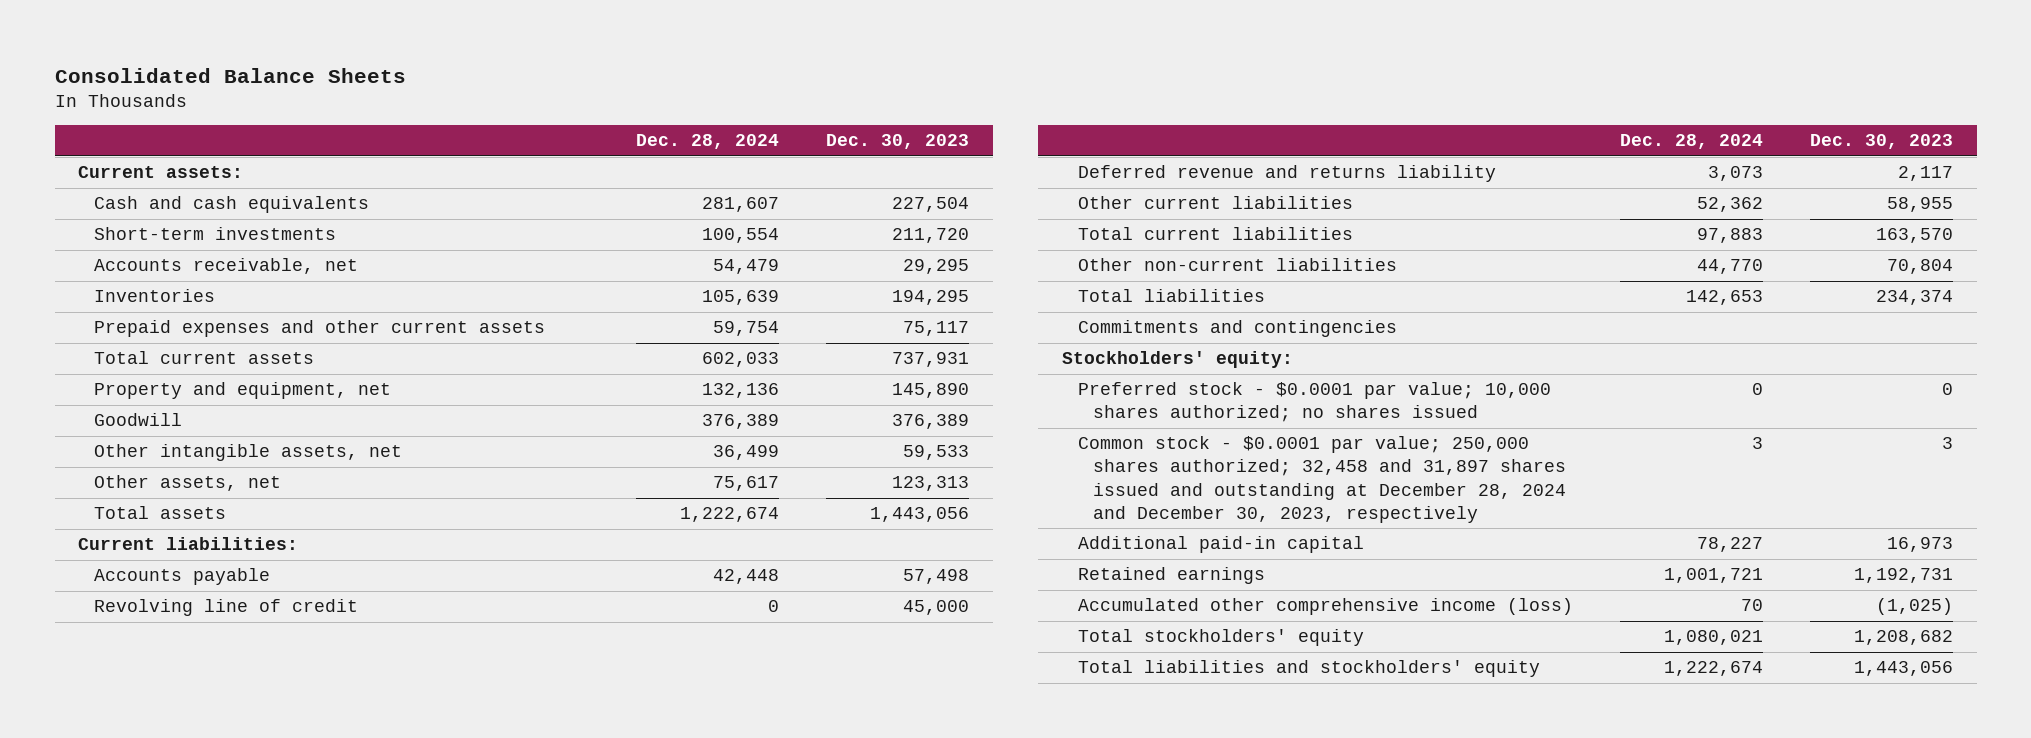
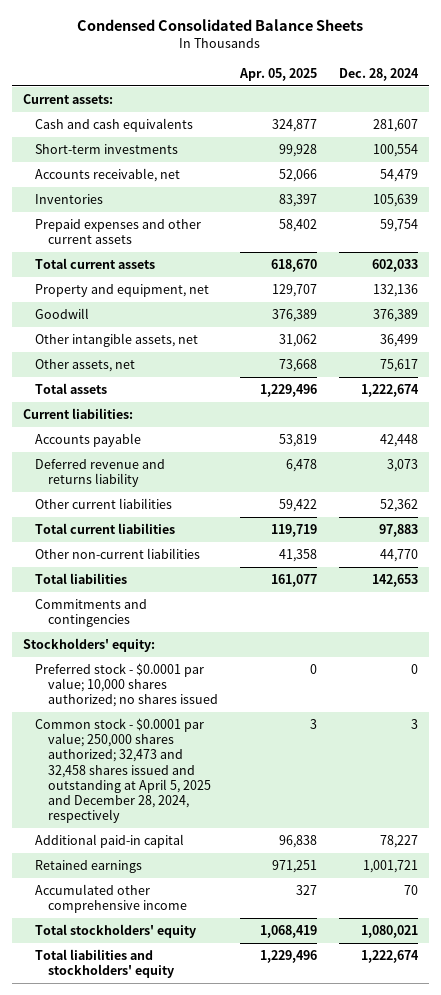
[54,67,406,83] Consolidated Balance Sheets -> [77,19,364,32] Condensed Consolidated Balance Sheets
[826,134,970,150] Dec. 30, 2023 -> none
none -> [238,68,317,82] Apr. 05, 2025
[94,599,359,617] Revolving line of credit -> none
[1077,436,1567,523] Common stock - $0.0001 par value; 250,000 shares authorized; 32,458 and 31,897 shares issued and outstanding at December 28, 2024 and December 30, 2023, respectively -> [35,717,211,824] Common stock - $0.0001 par value; 250,000 shares authorized; 32,473 and 32,458 shares issued and outstanding at April 5, 2025 and December 28, 2024, respectively
[1077,598,1573,616] Accumulated other comprehensive income (loss) -> [35,883,187,914] Accumulated other comprehensive income

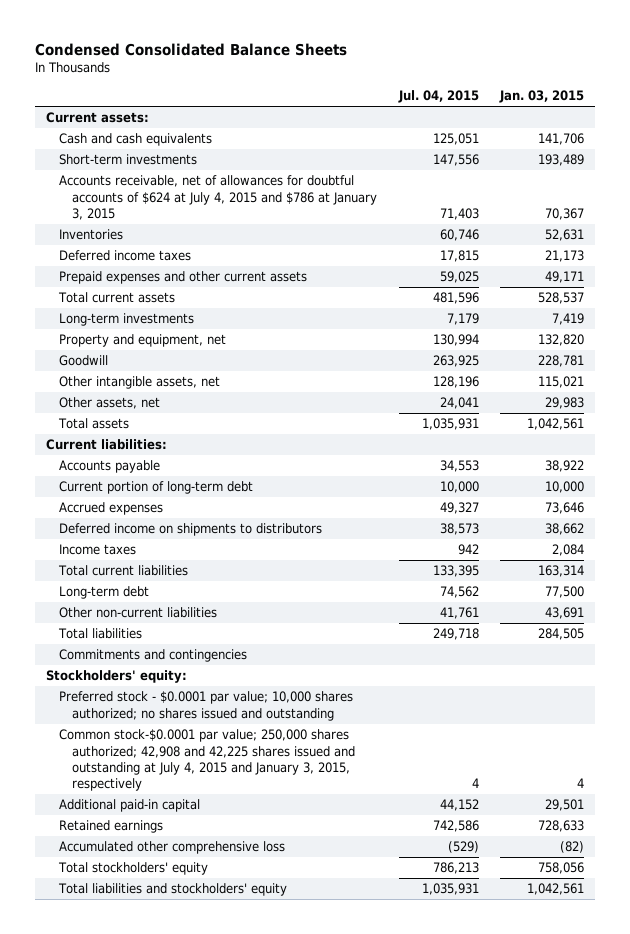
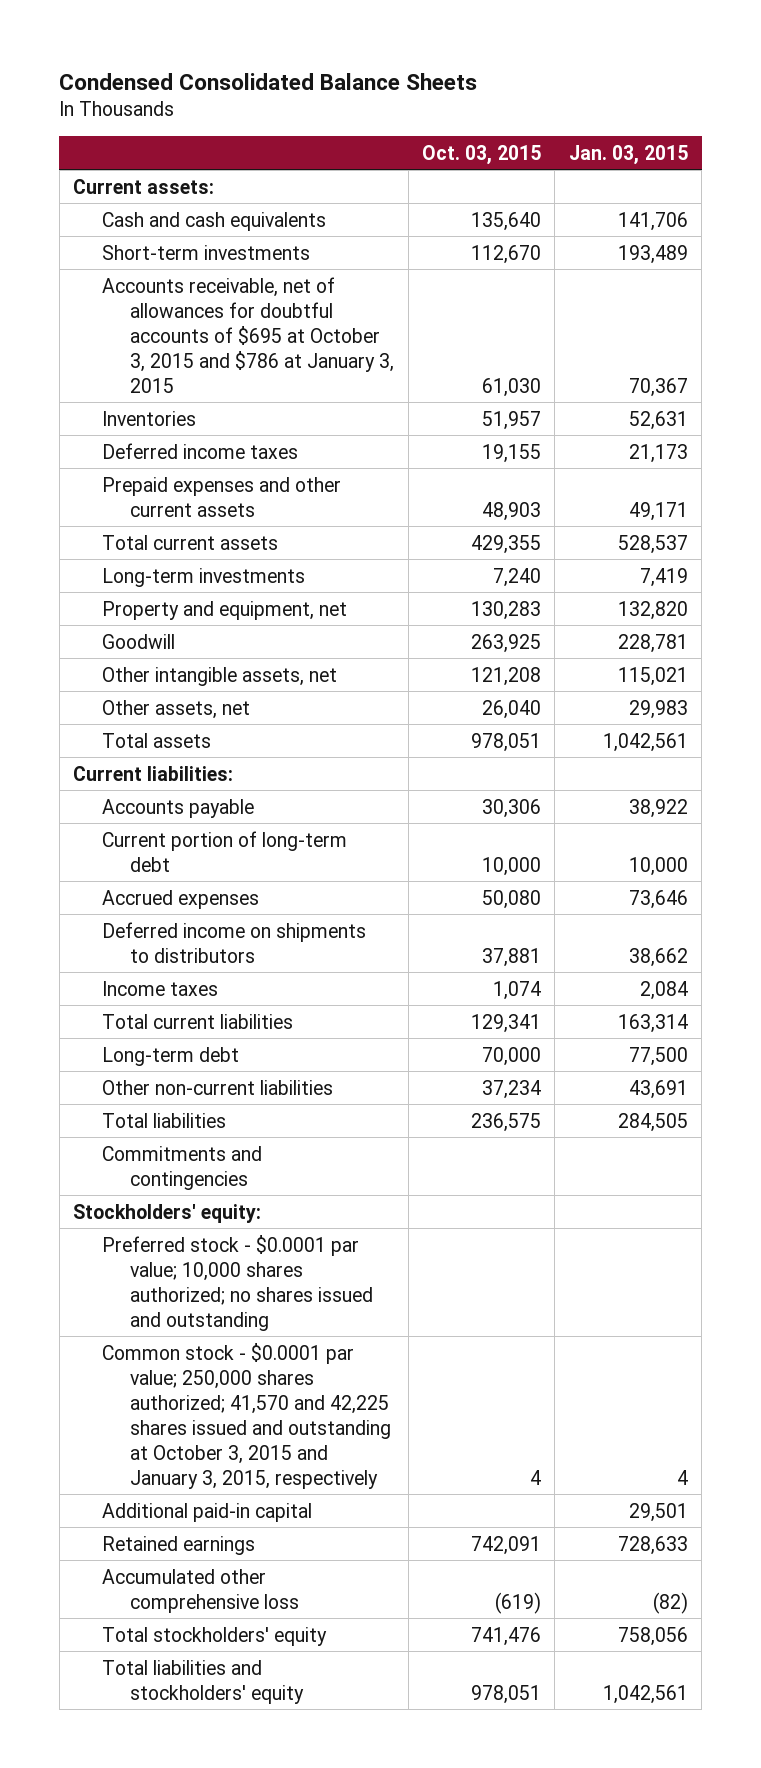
[397,90,479,104] Jul. 04, 2015 -> none
none -> [422,144,542,165] Oct. 03, 2015
[59,175,378,220] Accounts receivable, net of allowances for doubtful accounts of $624 at July 4, 2015 and $786 at January 3, 2015 -> [101,276,395,393] Accounts receivable, net of allowances for doubtful accounts of $695 at October 3, 2015 and $786 at January 3, 2015
[59,729,356,792] Common stock-$0.0001 par value; 250,000 shares authorized; 42,908 and 42,225 shares issued and outstanding at July 4, 2015 and January 3, 2015, respectively -> [101,1342,392,1489] Common stock - $0.0001 par value; 250,000 shares authorized; 41,570 and 42,225 shares issued and outstanding at October 3, 2015 and January 3, 2015, respectively

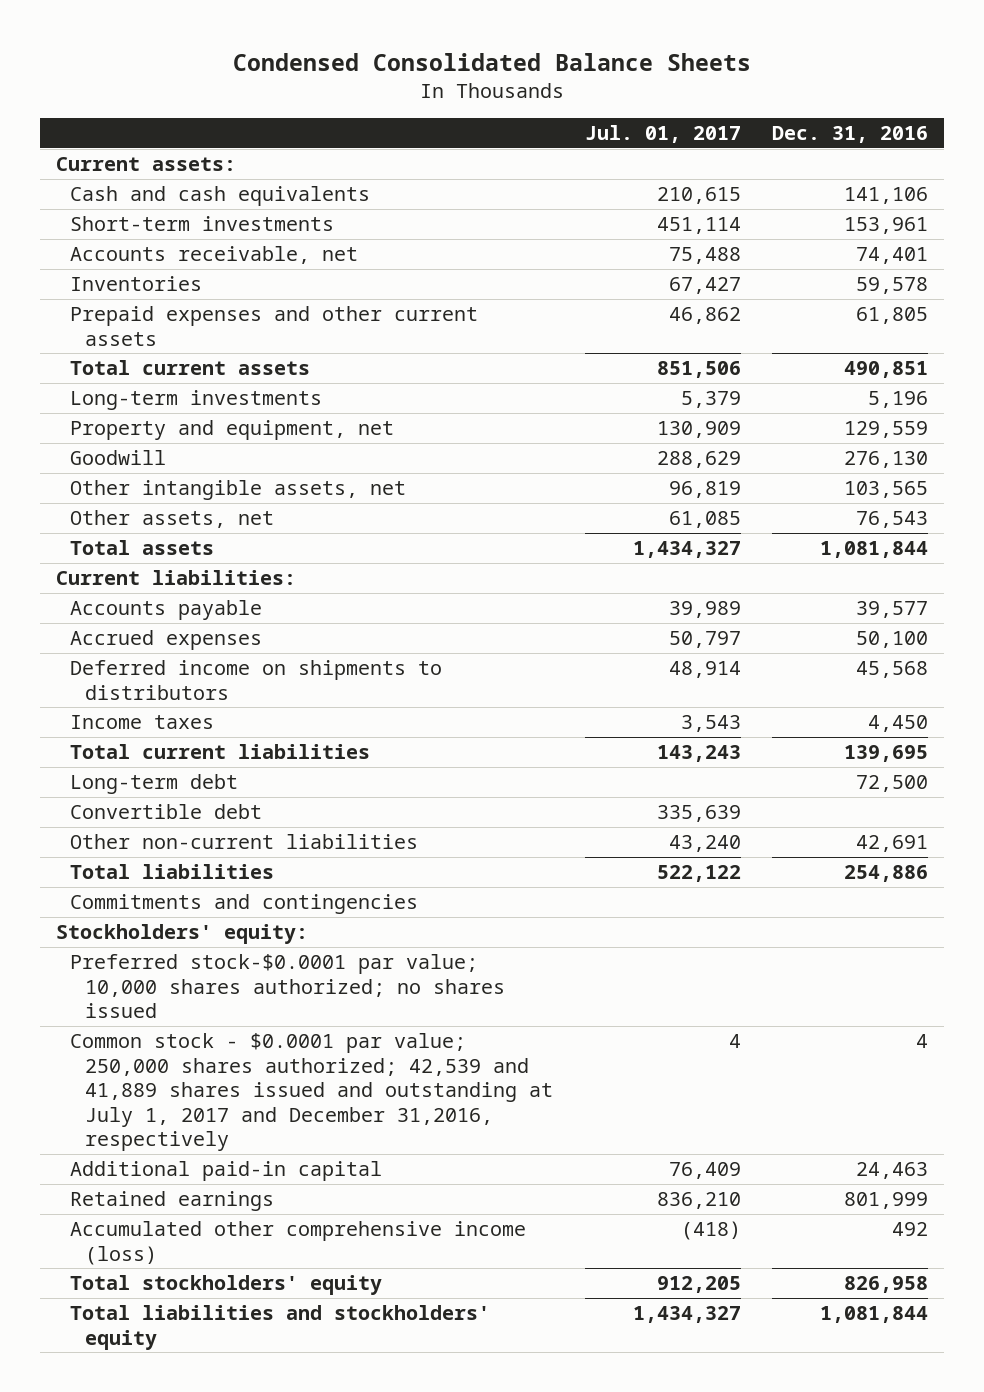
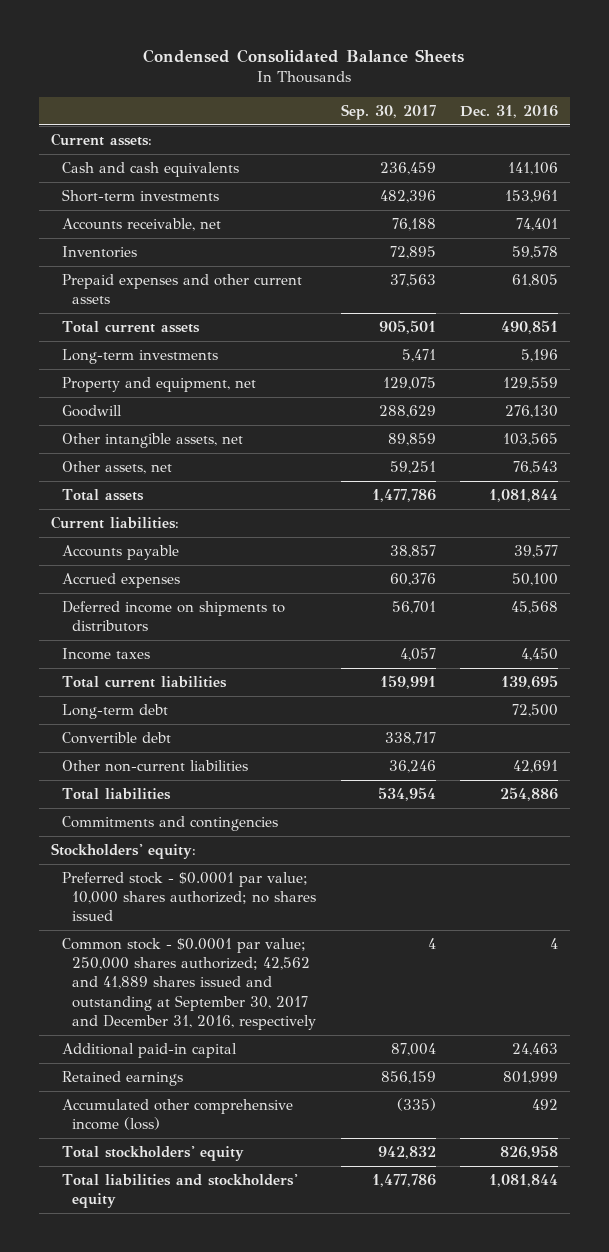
[584,124,741,143] Jul. 01, 2017 -> none
none -> [340,104,436,121] Sep. 30, 2017
[70,954,506,1019] Preferred stock-$0.0001 par value; 10,000 shares authorized; no shares issued -> [61,871,317,922] Preferred stock - $0.0001 par value; 10,000 shares authorized; no shares issued
[70,1033,554,1152] Common stock - $0.0001 par value; 250,000 shares authorized; 42,539 and 41,889 shares issued and outstanding at July 1, 2017 and December 31,2016, respectively -> [61,937,317,1030] Common stock - $0.0001 par value; 250,000 shares authorized; 42,562 and 41,889 shares issued and outstanding at September 30, 2017 and December 31, 2016, respectively

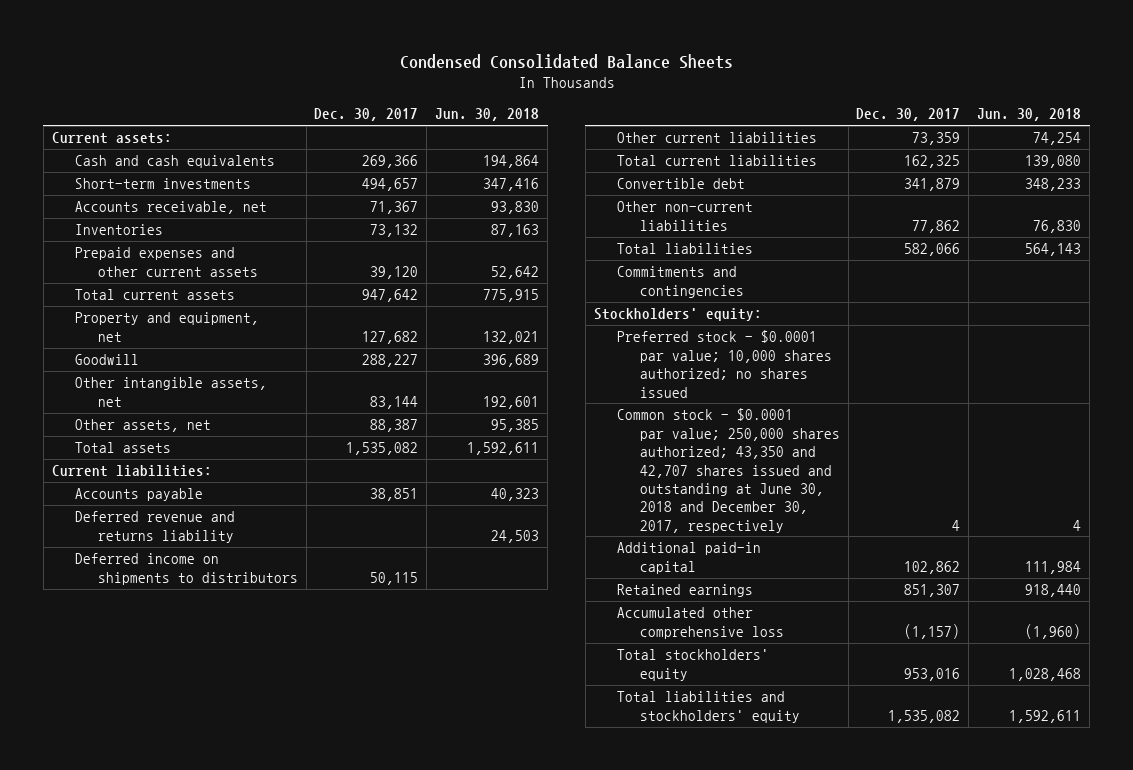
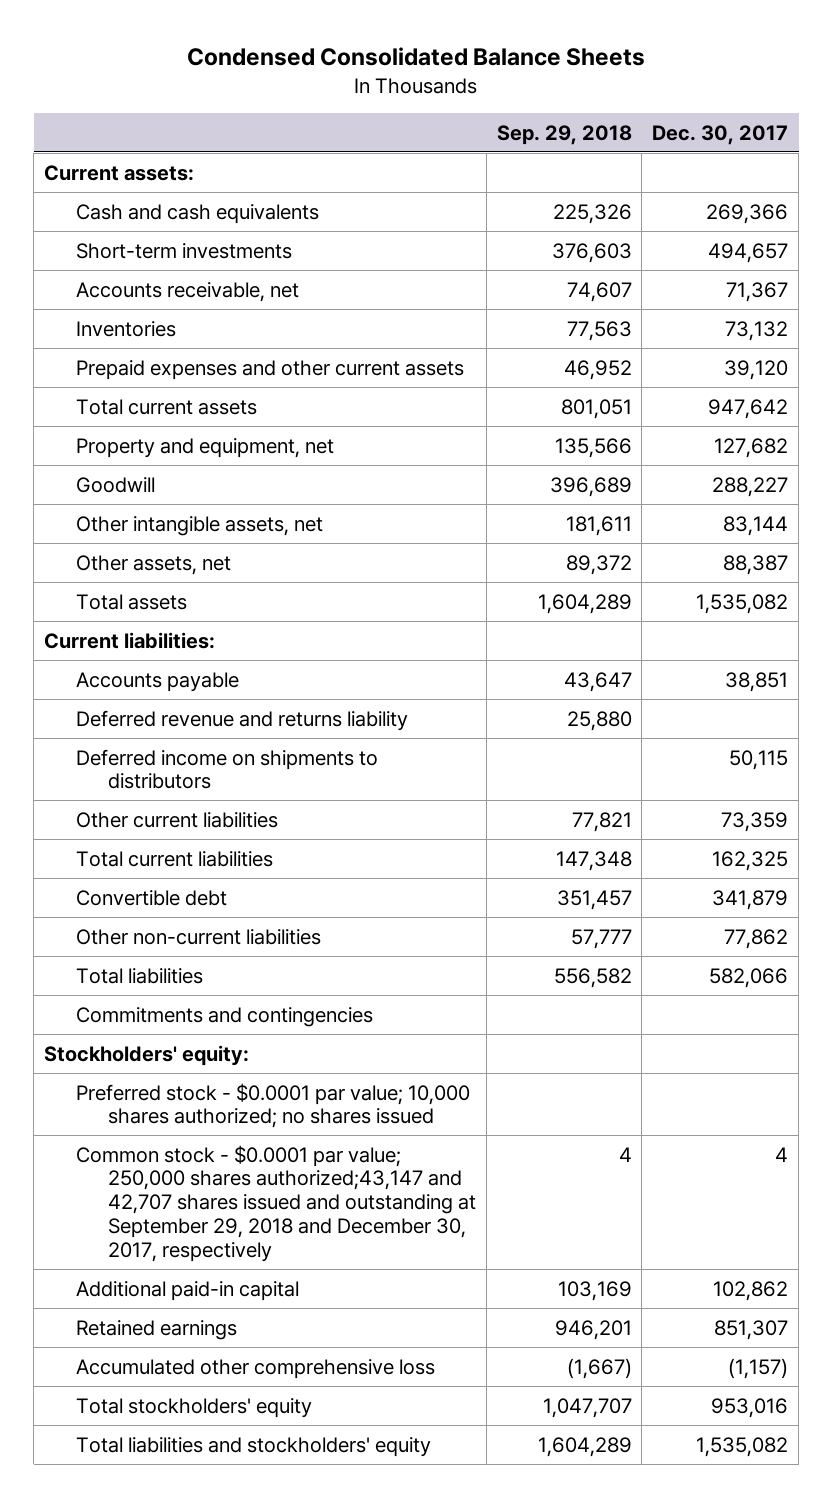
[435,108,540,122] Jun. 30, 2018 -> none
none -> [496,124,632,145] Sep. 29, 2018
[616,408,840,533] Common stock - $0.0001 par value; 250,000 shares authorized; 43,350 and 42,707 shares issued and outstanding at June 30, 2018 and December 30, 2017, respectively -> [76,1144,476,1263] Common stock - $0.0001 par value; 250,000 shares authorized;43,147 and 42,707 shares issued and outstanding at September 29, 2018 and December 30, 2017, respectively

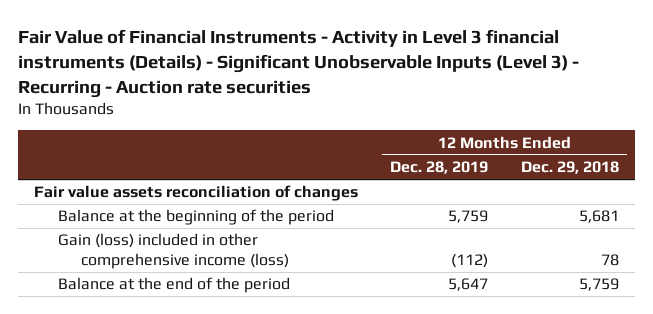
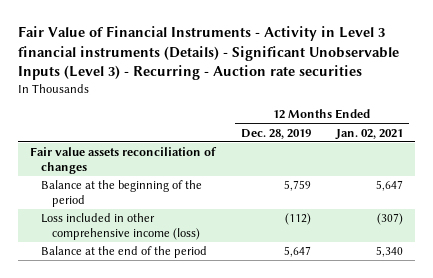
[520,161,619,175] Dec. 29, 2018 -> none
none -> [334,128,403,140] Jan. 02, 2021
[57,233,290,269] Gain (loss) included in other comprehensive income (loss) -> [41,213,201,241] Loss included in other comprehensive income (loss)

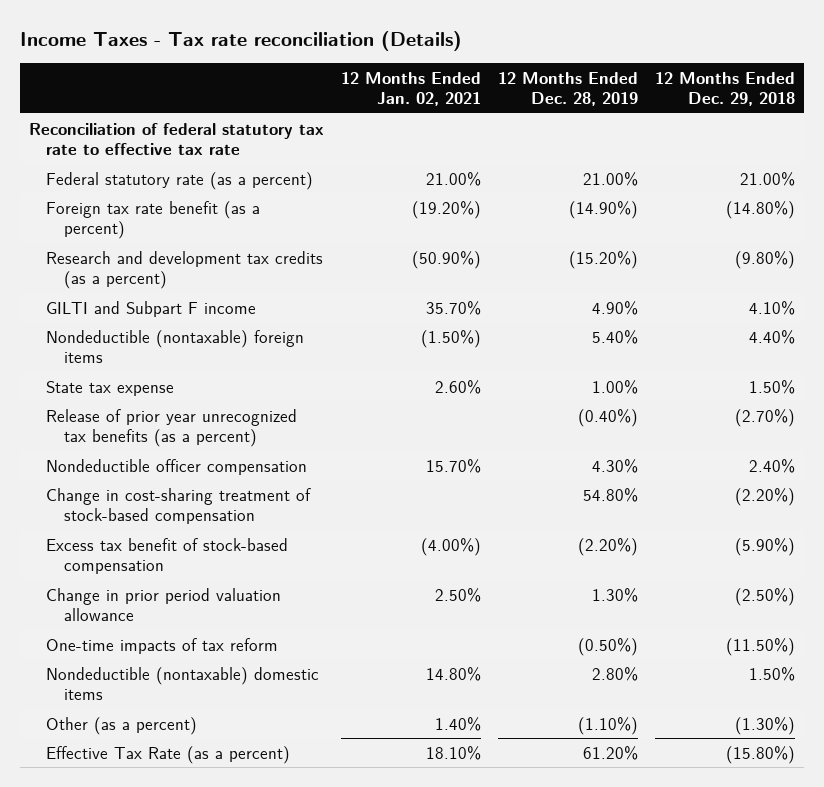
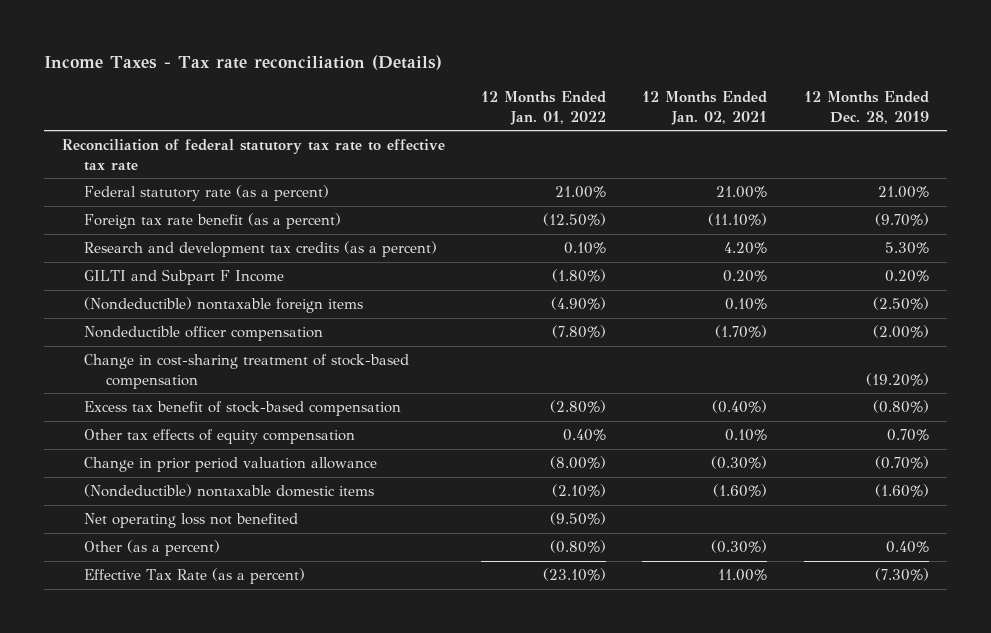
[655,71,796,106] 12 Months Ended Dec. 29, 2018 -> none
none -> [481,91,607,125] 12 Months Ended Jan. 01, 2022
[46,380,175,396] State tax expense -> none
[46,408,298,447] Release of prior year unrecognized tax benefits (as a percent) -> none
[46,637,279,654] One-time impacts of tax reform -> none
[411,200,481,219] (19.20%) -> [708,213,768,227] (11.10%)
[569,200,639,219] (14.90%) -> [874,213,929,227] (9.70%)
[411,250,481,269] (50.90%) -> [724,242,768,255] 4.20%
[569,250,639,269] (15.20%) -> [884,242,929,255] 5.30%
[46,300,257,317] GILTI and Subpart F income -> [84,269,285,286] GILTI and Subpart F Income
[425,300,481,315] 35.70% -> [723,270,768,283] 0.20%
[592,300,639,315] 4.90% -> [884,270,929,283] 0.20%
[46,329,305,363] Nondeductible (nontaxable) foreign items -> [84,297,364,314] (Nondeductible) nontaxable foreign items
[420,329,481,348] (1.50%) -> [725,298,768,311] 0.10%
[592,329,639,344] 5.40% -> [872,297,929,311] (2.50%)
[425,458,481,473] 15.70% -> [715,325,768,339] (1.70%)
[592,458,639,473] 4.30% -> [872,325,929,339] (2.00%)
[583,487,639,502] 54.80% -> [865,372,929,386] (19.20%)
[420,537,481,556] (4.00%) -> [712,400,768,414] (0.40%)
[578,537,639,556] (2.20%) -> [872,400,929,414] (0.80%)
none -> [84,429,356,445] Other tax effects of equity compensation
[434,587,481,602] 2.50% -> [711,456,768,470] (0.30%)
[592,587,639,602] 1.30% -> [874,456,929,470] (0.70%)
[46,666,320,700] Nondeductible (nontaxable) domestic items -> [84,484,375,498] (Nondeductible) nontaxable domestic items
[425,666,481,681] 14.80% -> [713,484,768,498] (1.60%)
[592,666,639,681] 2.80% -> [874,484,929,498] (1.60%)
none -> [84,513,299,529] Net operating loss not benefited
[434,716,481,731] 1.40% -> [711,540,768,554] (0.30%)
[578,716,639,735] (1.10%) -> [885,541,929,554] 0.40%
[425,745,481,760] 18.10% -> [718,569,768,582] 11.00%
[583,745,639,760] 61.20% -> [874,568,929,582] (7.30%)

